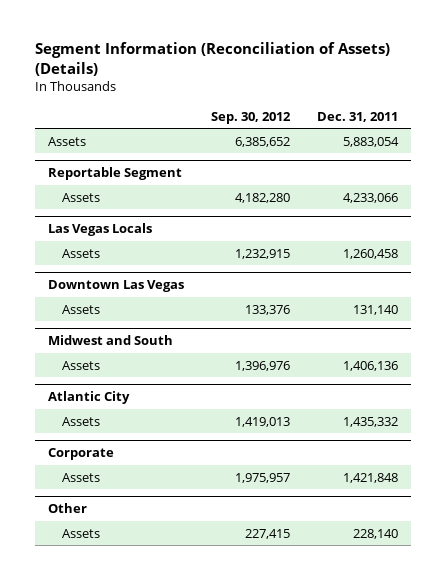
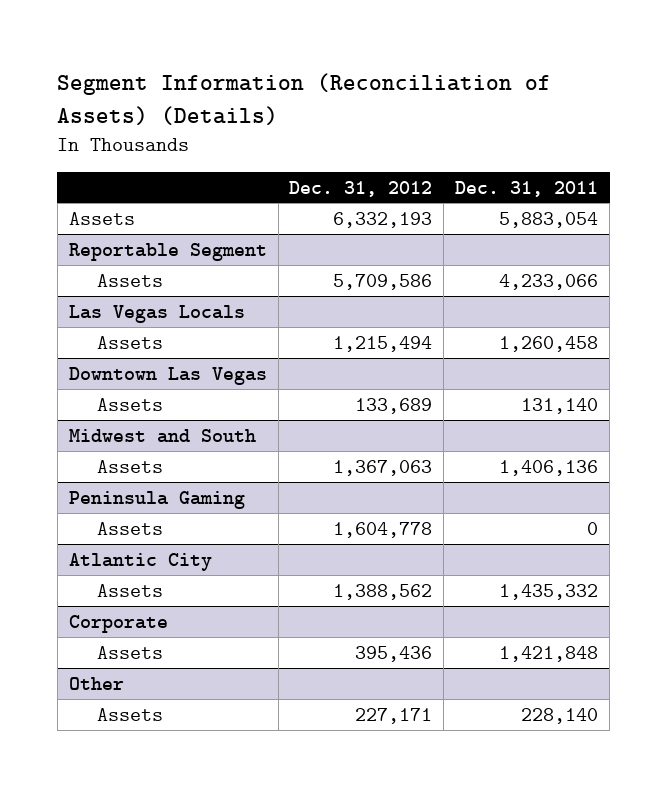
[211,111,292,124] Sep. 30, 2012 -> none
none -> [289,180,433,197] Dec. 31, 2012
none -> [68,490,245,509] Peninsula Gaming
none -> [97,521,164,535] Assets

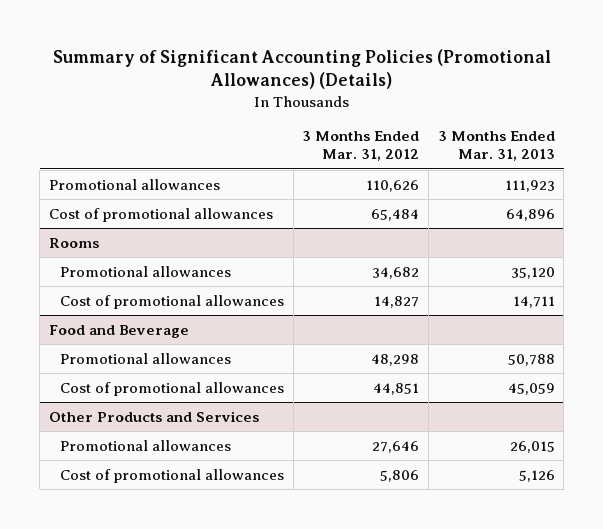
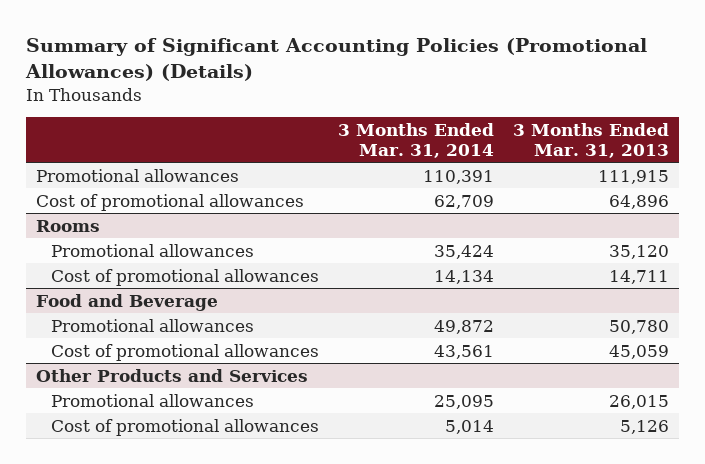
[302,131,420,162] 3 Months Ended Mar. 31, 2012 -> none
none -> [338,123,495,158] 3 Months Ended Mar. 31, 2014
[504,179,555,192] 111,923 -> [598,169,670,184] 111,915
[507,353,555,366] 50,788 -> [609,319,670,334] 50,780

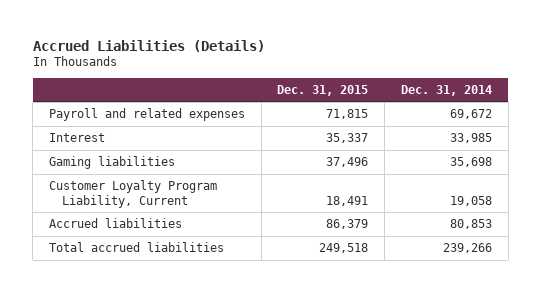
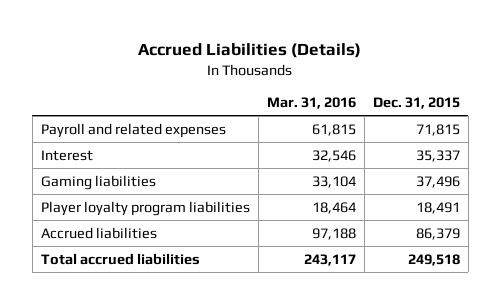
[400,84,492,96] Dec. 31, 2014 -> none
none -> [266,97,356,110] Mar. 31, 2016
[48,180,217,208] Customer Loyalty Program Liability, Current -> [40,200,250,216] Player loyalty program liabilities

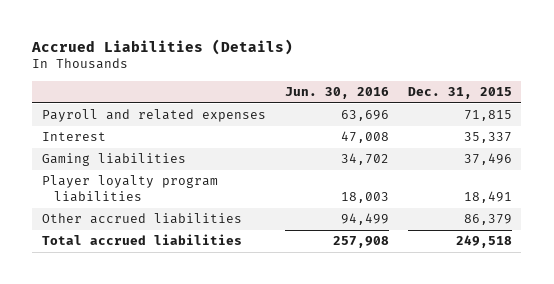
[266,97,356,110] Mar. 31, 2016 -> none
none -> [284,87,389,100] Jun. 30, 2016
[40,226,157,239] Accrued liabilities -> [41,213,242,225] Other accrued liabilities

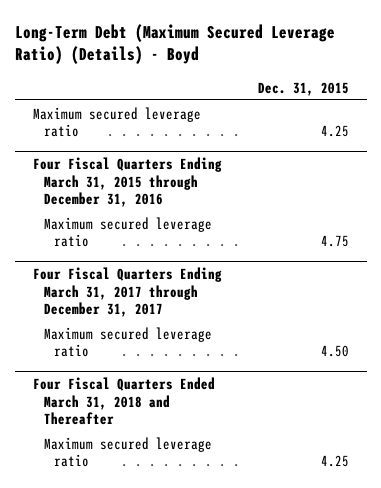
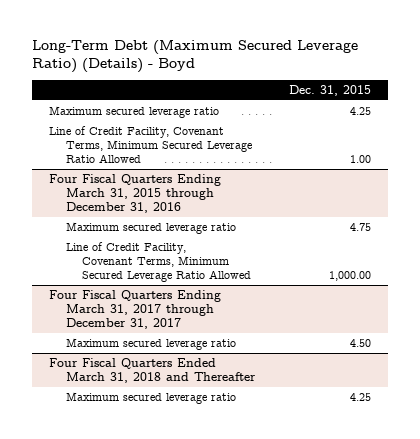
none -> [49,125,252,164] Line of Credit Facility, Covenant Terms, Minimum Secured Leverage Ratio Allowed
none -> [65,241,252,283] Line of Credit Facility, Covenant Terms, Minimum Secured Leverage Ratio Allowed

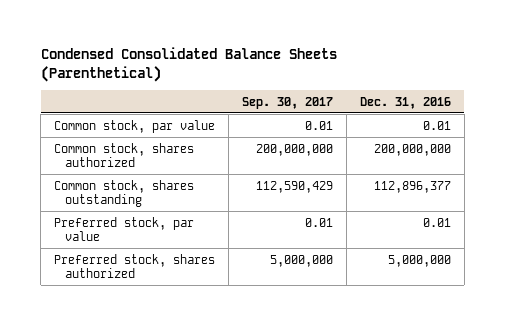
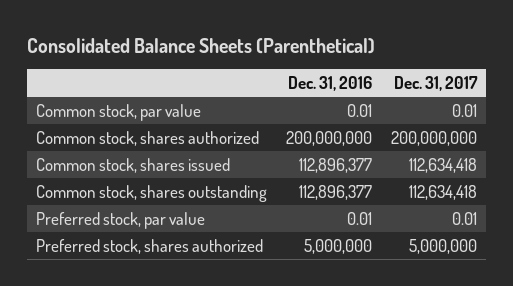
[40,47,337,83] Condensed Consolidated Balance Sheets (Parenthetical) -> [26,37,375,54] Consolidated Balance Sheets (Parenthetical)
[242,96,334,109] Sep. 30, 2017 -> none
none -> [393,76,478,92] Dec. 31, 2017
none -> [36,157,231,173] Common stock, shares issued

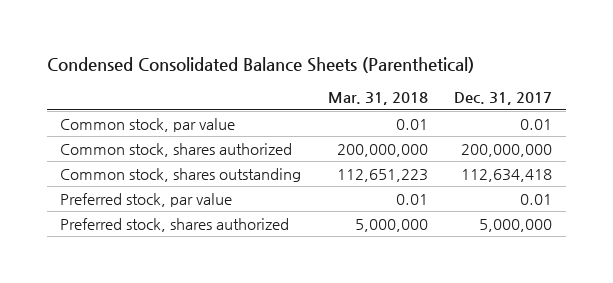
[26,37,375,54] Consolidated Balance Sheets (Parenthetical) -> [46,56,474,73] Condensed Consolidated Balance Sheets (Parenthetical)
[287,76,372,92] Dec. 31, 2016 -> none
none -> [327,92,428,106] Mar. 31, 2018
[36,157,231,173] Common stock, shares issued -> none

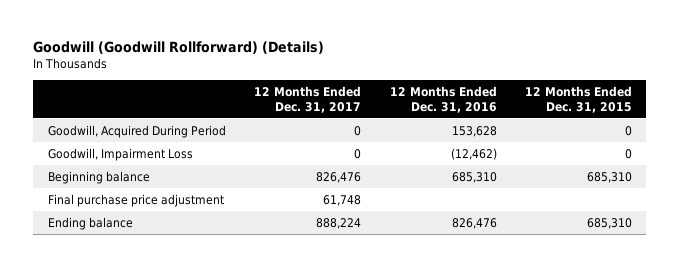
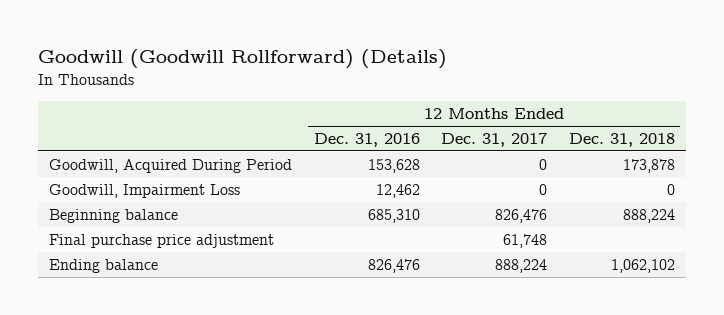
[525,85,633,113] 12 Months Ended Dec. 31, 2015 -> none
none -> [568,133,675,148] Dec. 31, 2018
[450,147,497,160] (12,462) -> [375,183,420,198] 12,462

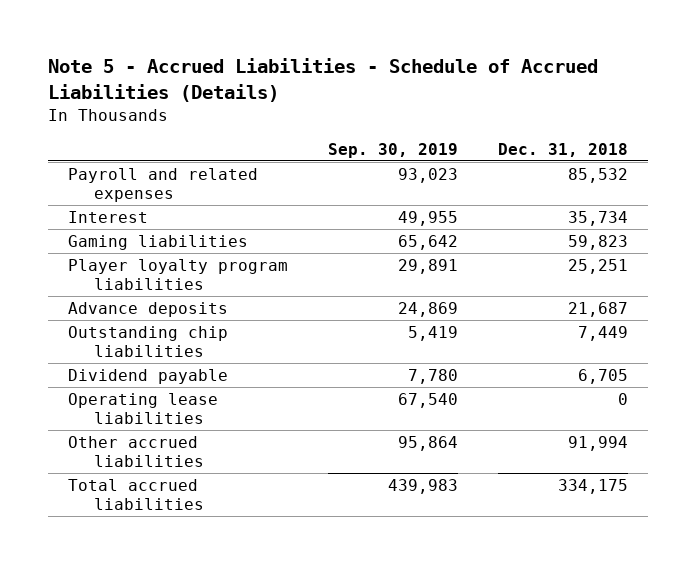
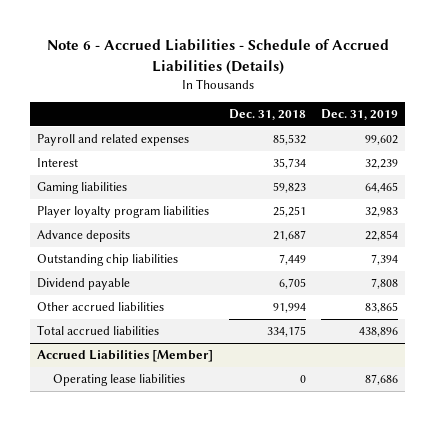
[48,58,599,102] Note 5 - Accrued Liabilities - Schedule of Accrued Liabilities (Details) -> [46,39,389,75] Note 6 - Accrued Liabilities - Schedule of Accrued Liabilities (Details)
[328,142,459,158] Sep. 30, 2019 -> none
none -> [320,109,398,121] Dec. 31, 2019
[68,392,219,425] Operating lease liabilities -> none
none -> [37,350,214,363] Accrued Liabilities [Member]
none -> [52,374,185,387] Operating lease liabilities

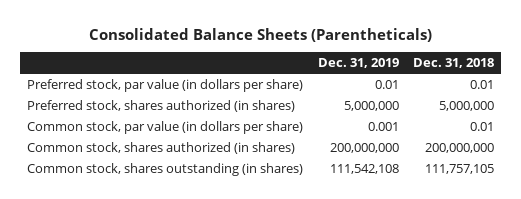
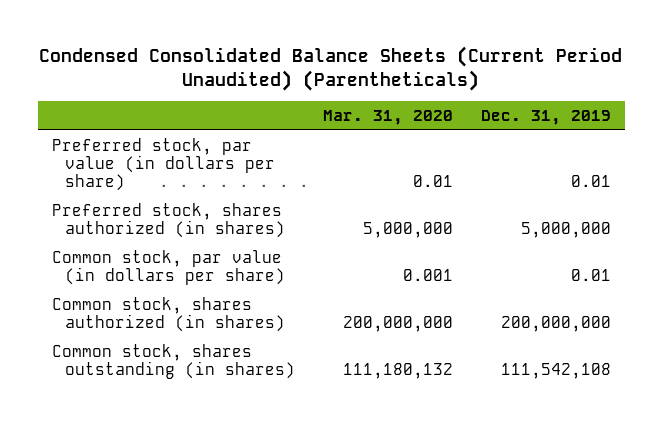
[88,27,432,42] Consolidated Balance Sheets (Parentheticals) -> [39,46,623,92] Condensed Consolidated Balance Sheets (Current Period Unaudited) (Parentheticals)
[412,57,494,68] Dec. 31, 2018 -> none
none -> [322,110,453,126] Mar. 31, 2020
[367,121,399,131] 0.001 -> [570,269,611,282] 0.01

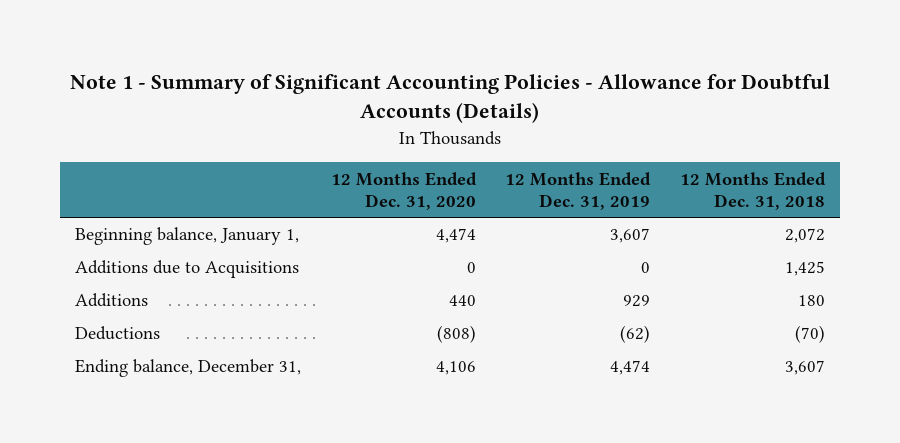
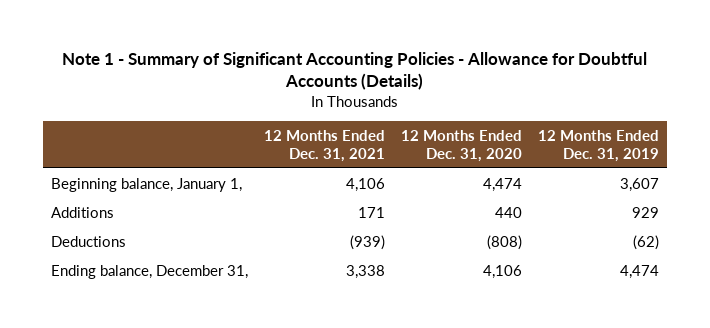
[679,171,826,211] 12 Months Ended Dec. 31, 2018 -> none
none -> [264,129,386,162] 12 Months Ended Dec. 31, 2021
[75,260,300,279] Additions due to Acquisitions -> none

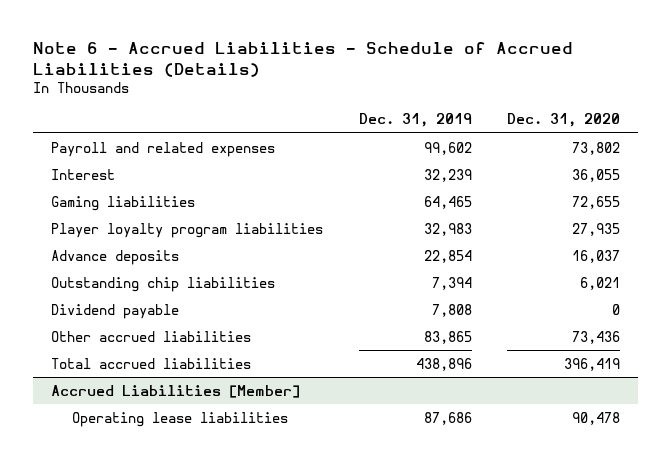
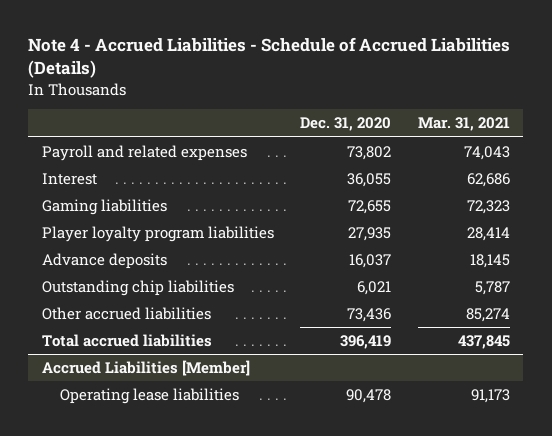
[33,42,574,77] Note 6 - Accrued Liabilities - Schedule of Accrued Liabilities (Details) -> [28,37,511,79] Note 4 - Accrued Liabilities - Schedule of Accrued Liabilities (Details)
[358,113,472,128] Dec. 31, 2019 -> none
none -> [417,117,510,132] Mar. 31, 2021
[51,303,180,319] Dividend payable -> none

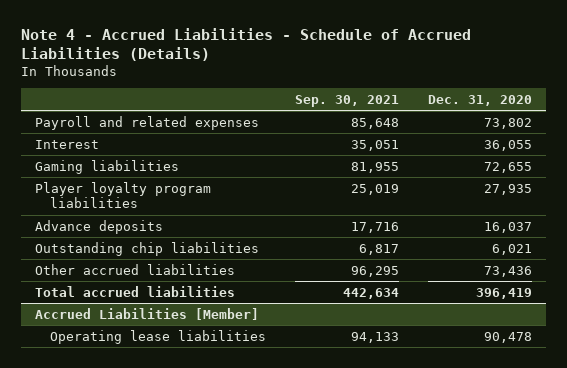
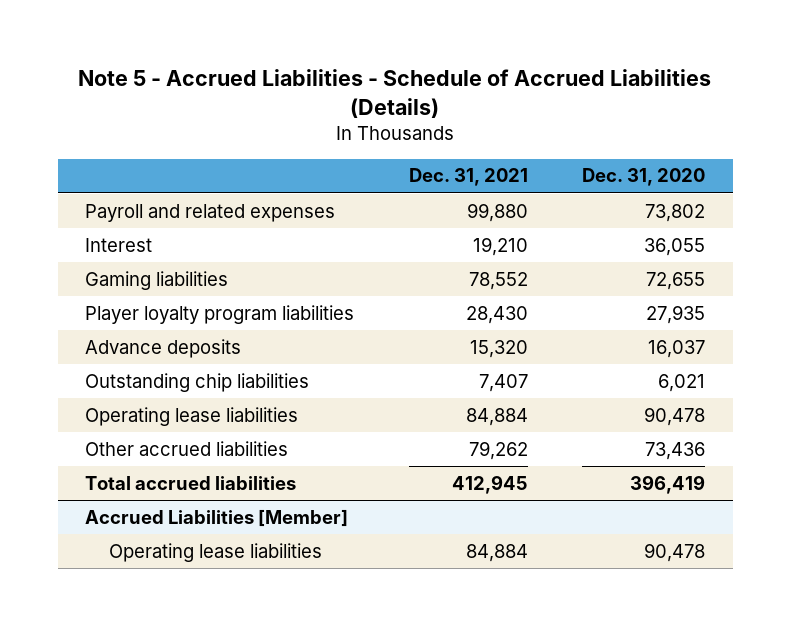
[20,27,471,62] Note 4 - Accrued Liabilities - Schedule of Accrued Liabilities (Details) -> [78,69,712,119] Note 5 - Accrued Liabilities - Schedule of Accrued Liabilities (Details)
[294,94,399,107] Sep. 30, 2021 -> none
none -> [408,168,528,187] Dec. 31, 2021
none -> [84,406,298,426] Operating lease liabilities

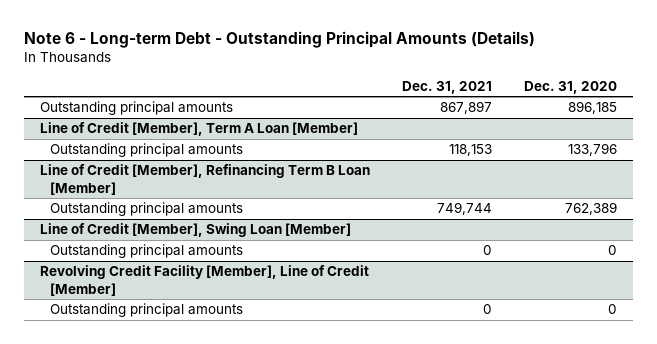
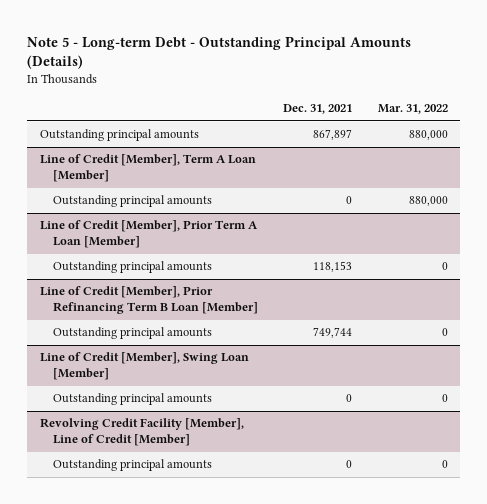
[23,31,535,49] Note 6 - Long-term Debt - Outstanding Principal Amounts (Details) -> [27,35,412,70] Note 5 - Long-term Debt - Outstanding Principal Amounts (Details)
[523,80,617,94] Dec. 31, 2020 -> none
none -> [377,104,448,115] Mar. 31, 2022
none -> [52,195,212,208] Outstanding principal amounts
none -> [39,220,258,249] Line of Credit [Member], Prior Term A Loan [Member]
[39,164,370,195] Line of Credit [Member], Refinancing Term B Loan [Member] -> [39,286,258,315] Line of Credit [Member], Prior Refinancing Term B Loan [Member]

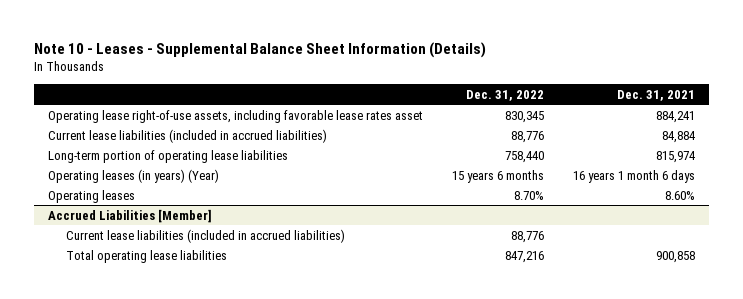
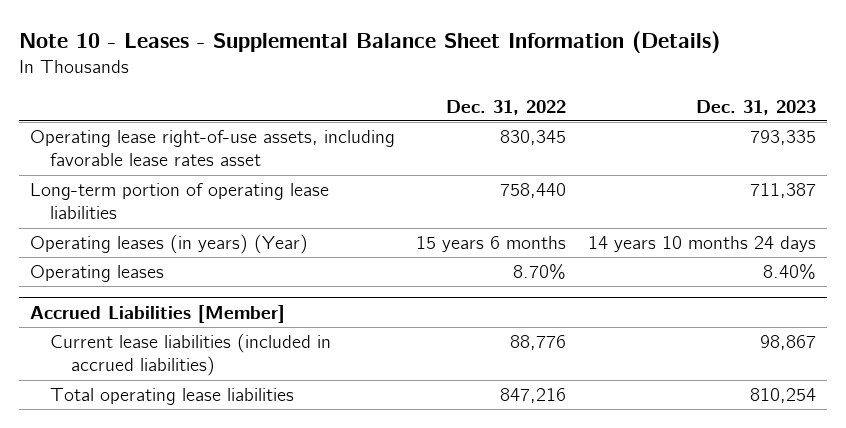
[616,89,695,101] Dec. 31, 2021 -> none
none -> [696,99,817,115] Dec. 31, 2023
[48,128,328,143] Current lease liabilities (included in accrued liabilities) -> none

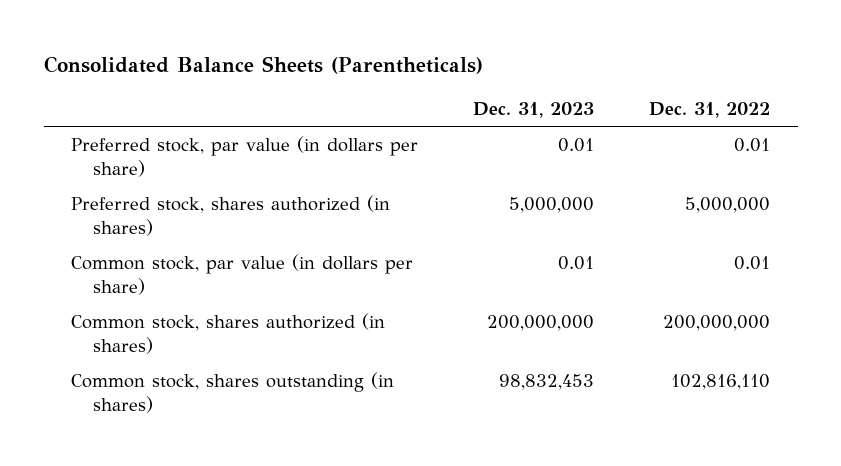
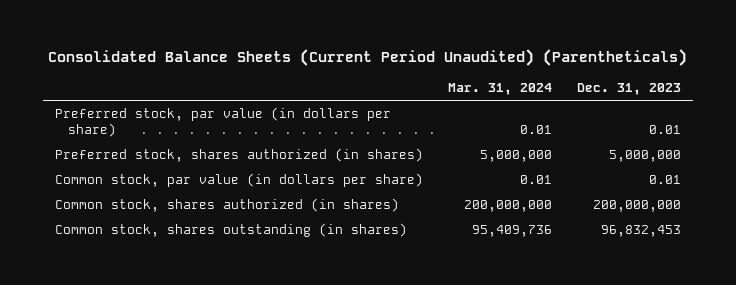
[43,56,483,75] Consolidated Balance Sheets (Parentheticals) -> [47,49,687,67] Consolidated Balance Sheets (Current Period Unaudited) (Parentheticals)
[649,101,771,118] Dec. 31, 2022 -> none
none -> [447,82,552,95] Mar. 31, 2024
[499,374,595,391] 98,832,453 -> [600,224,681,237] 96,832,453

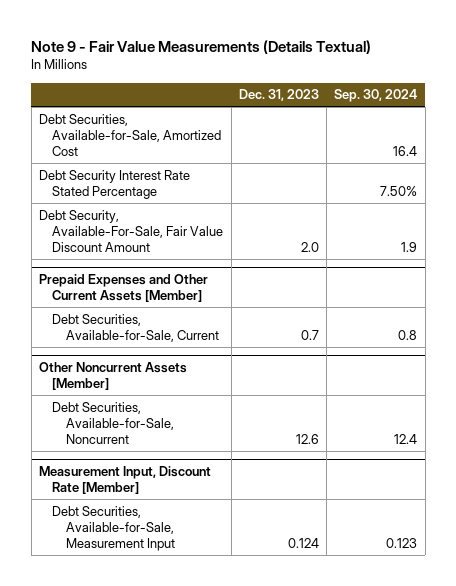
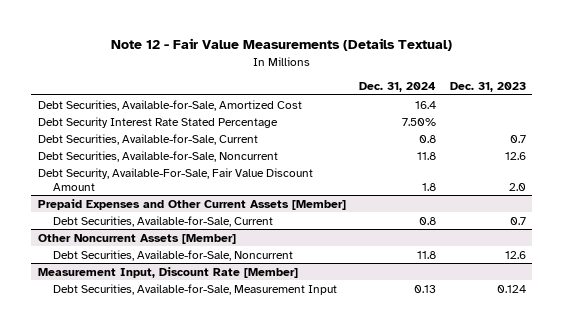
[31,39,372,54] Note 9 - Fair Value Measurements (Details Textual) -> [110,38,452,52] Note 12 - Fair Value Measurements (Details Textual)
[334,89,418,103] Sep. 30, 2024 -> none
none -> [359,82,437,93] Dec. 31, 2024
none -> [37,133,258,145] Debt Securities, Available-for-Sale, Current
none -> [37,150,278,162] Debt Securities, Available-for-Sale, Noncurrent

